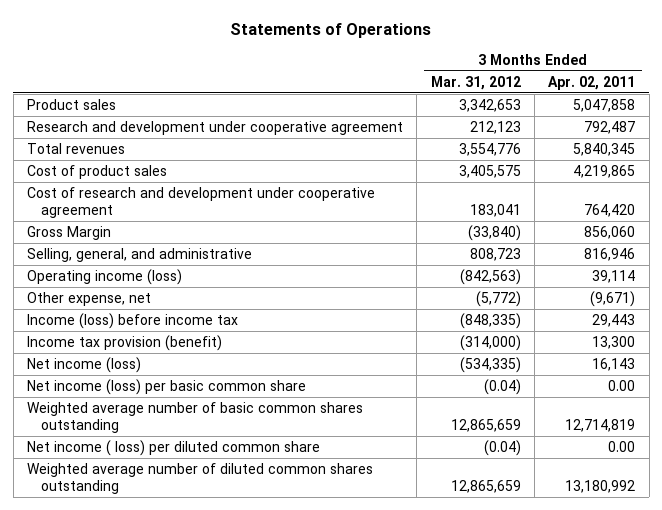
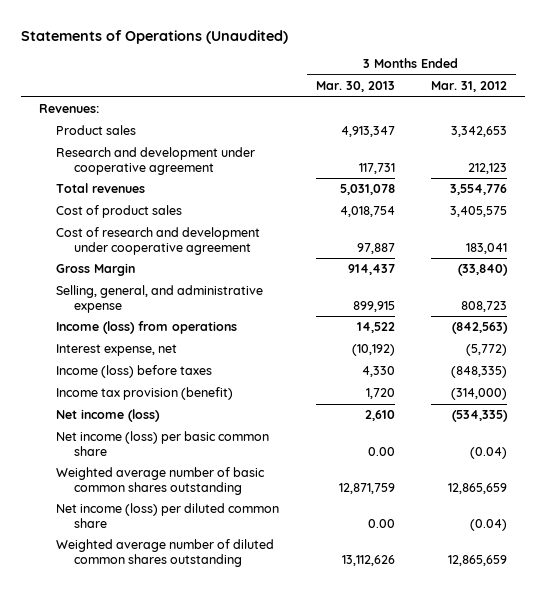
[230,22,432,38] Statements of Operations -> [21,29,289,44] Statements of Operations (Unaudited)
[548,75,636,90] Apr. 02, 2011 -> none
none -> [315,81,395,93] Mar. 30, 2013
none -> [39,104,100,114] Revenues:
[27,247,253,262] Selling, general, and administrative -> [56,285,264,313] Selling, general, and administrative expense
[27,268,183,285] Operating income (loss) -> [56,321,238,335] Income (loss) from operations
[27,291,152,306] Other expense, net -> [56,344,178,357] Interest expense, net
[27,312,239,329] Income (loss) before income tax -> [56,365,213,379] Income (loss) before taxes
[27,439,321,456] Net income ( loss) per diluted common share -> [56,503,280,528] Net income (loss) per diluted common share

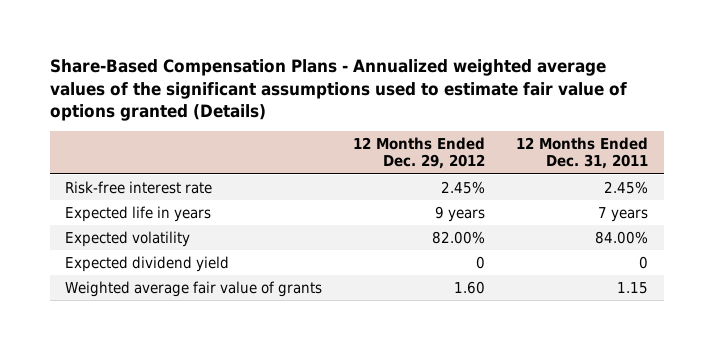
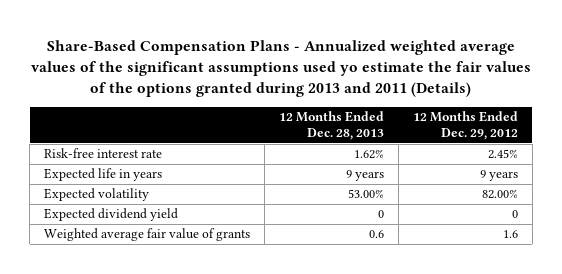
[50,59,628,122] Share-Based Compensation Plans - Annualized weighted average values of the significant assumptions used to estimate fair value of options granted (Details) -> [31,39,532,98] Share-Based Compensation Plans - Annualized weighted average values of the significant assumptions used yo estimate the fair values of the options granted during 2013 and 2011 (Details)
[516,137,649,170] 12 Months Ended Dec. 31, 2011 -> none
none -> [279,111,385,141] 12 Months Ended Dec. 28, 2013
[454,280,486,294] 1.60 -> [503,230,519,239] 1.6

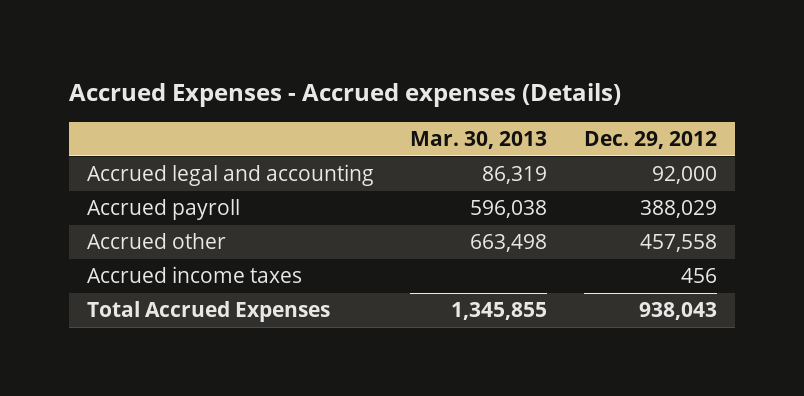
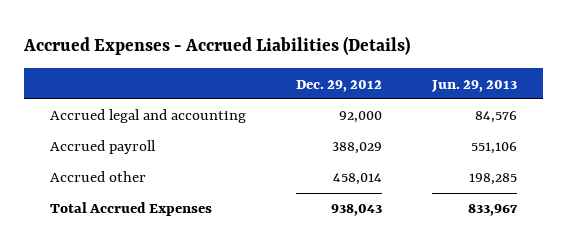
[68,83,621,108] Accrued Expenses - Accrued expenses (Details) -> [23,36,411,56] Accrued Expenses - Accrued Liabilities (Details)
[410,131,548,150] Mar. 30, 2013 -> none
none -> [431,79,518,92] Jun. 29, 2013
[86,266,302,284] Accrued income taxes -> none
[639,234,717,253] 457,558 -> [333,173,383,186] 458,014

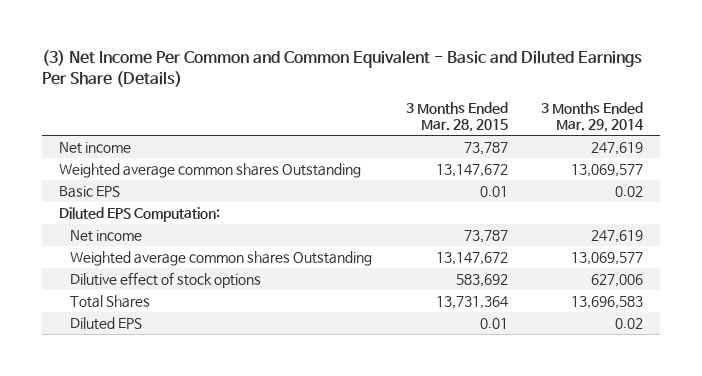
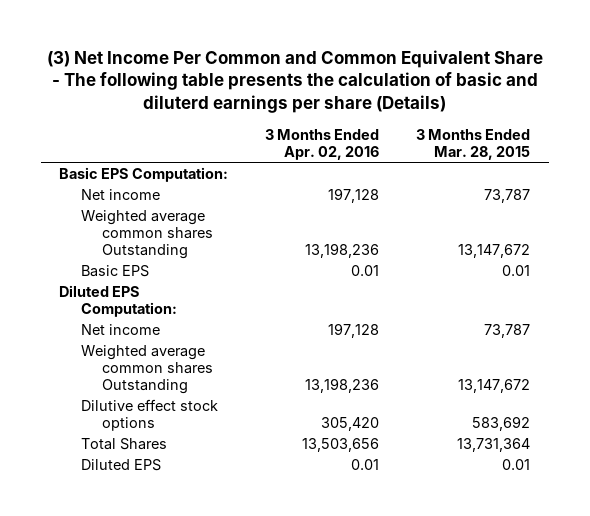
[42,49,643,87] (3) Net Income Per Common and Common Equivalent - Basic and Diluted Earnings Per Share (Details) -> [46,49,543,114] (3) Net Income Per Common and Common Equivalent Share - The following table presents the calculation of basic and diluterd earnings per share (Details)
[541,101,645,132] 3 Months Ended Mar. 29, 2014 -> none
none -> [265,128,380,160] 3 Months Ended Apr. 02, 2016
none -> [59,166,229,182] Basic EPS Computation:
[70,272,262,289] Dilutive effect of stock options -> [80,398,218,432] Dilutive effect stock options

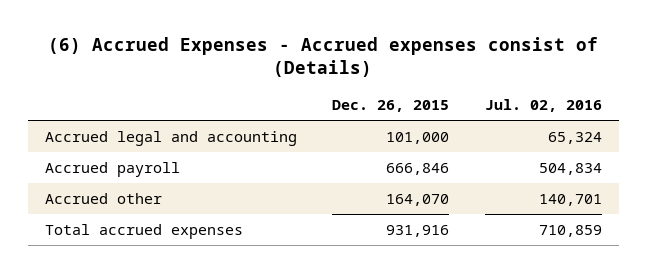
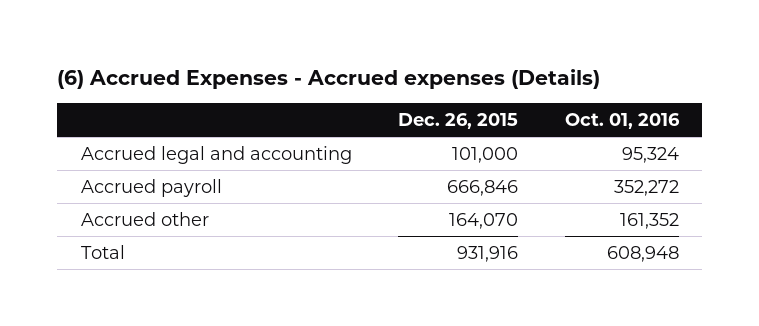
[48,36,599,78] (6) Accrued Expenses - Accrued expenses consist of (Details) -> [57,69,601,90] (6) Accrued Expenses - Accrued expenses (Details)
[484,99,602,113] Jul. 02, 2016 -> none
none -> [564,112,680,129] Oct. 01, 2016
[45,223,244,239] Total accrued expenses -> [80,244,125,259] Total

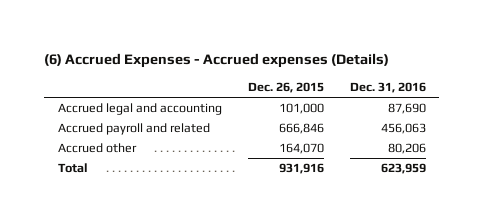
[564,112,680,129] Oct. 01, 2016 -> none
none -> [350,82,427,94] Dec. 31, 2016
[80,178,222,197] Accrued payroll -> [57,123,210,136] Accrued payroll and related

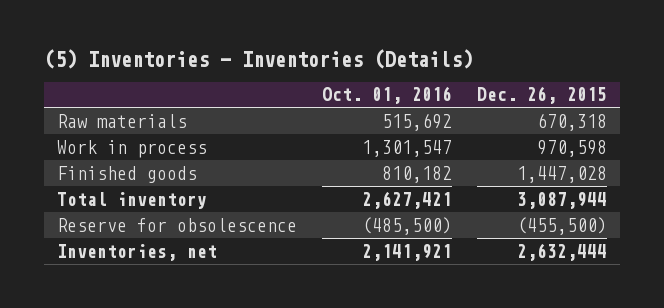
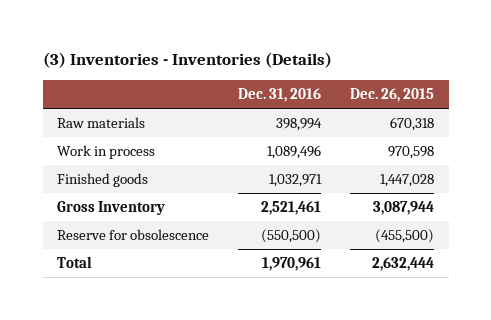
[44,48,474,69] (5) Inventories - Inventories (Details) -> [42,52,332,69] (3) Inventories - Inventories (Details)
[322,86,453,105] Oct. 01, 2016 -> none
none -> [238,88,322,103] Dec. 31, 2016
[56,191,207,209] Total inventory -> [57,201,166,216] Gross Inventory
[56,243,217,261] Inventories, net -> [57,256,93,269] Total

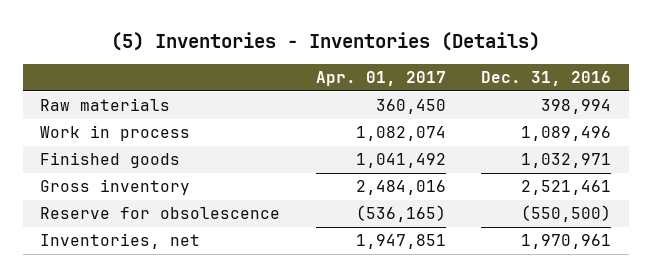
[42,52,332,69] (3) Inventories - Inventories (Details) -> [110,31,540,51] (5) Inventories - Inventories (Details)
[350,88,435,103] Dec. 26, 2015 -> none
none -> [315,71,446,87] Apr. 01, 2017
[57,201,166,216] Gross Inventory -> [40,179,191,196] Gross inventory
[57,256,93,269] Total -> [40,233,201,250] Inventories, net

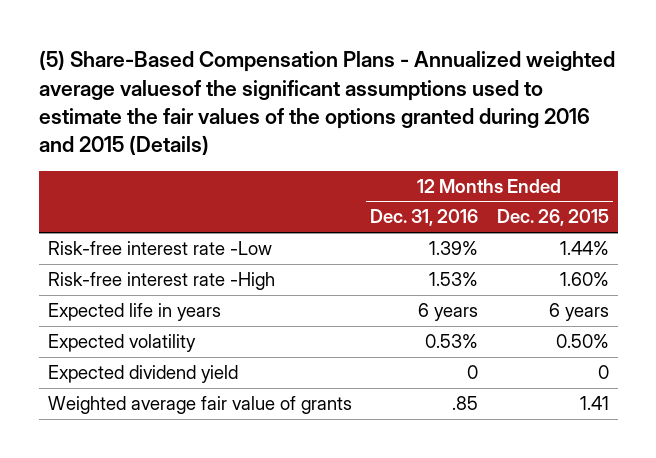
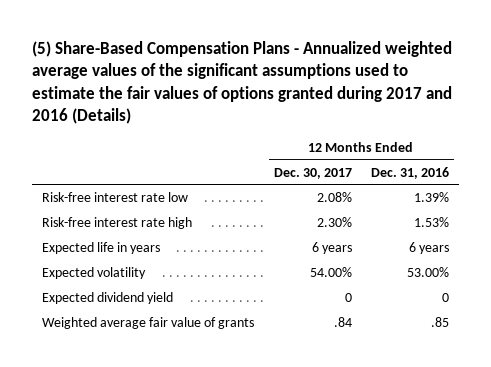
[38,50,615,156] (5) Share-Based Compensation Plans - Annualized weighted average valuesof the significant assumptions used to estimate the fair values of the options granted during 2016 and 2015 (Details) -> [32,41,453,124] (5) Share-Based Compensation Plans - Annualized weighted average values of the significant assumptions used to estimate the fair values of options granted during 2017 and 2016 (Details)
[496,209,609,227] Dec. 26, 2015 -> none
none -> [273,167,352,179] Dec. 30, 2017
[47,241,272,256] Risk-free interest rate -Low -> [42,192,189,203] Risk-free interest rate low
[47,272,275,291] Risk-free interest rate -High -> [42,217,193,230] Risk-free interest rate high
[425,334,479,349] 0.53% -> [407,267,450,278] 53.00%

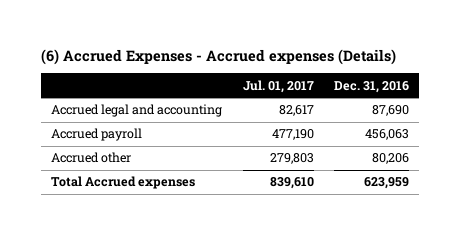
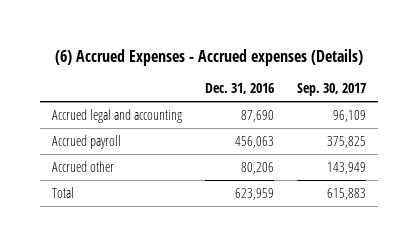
[242,79,314,93] Jul. 01, 2017 -> none
none -> [297,82,367,96] Sep. 30, 2017
[51,176,196,190] Total Accrued expenses -> [51,186,74,198] Total

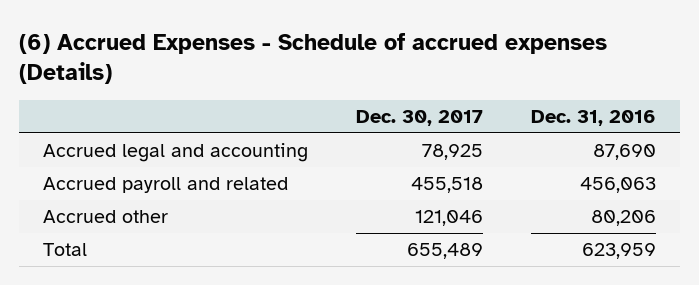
[55,48,364,66] (6) Accrued Expenses - Accrued expenses (Details) -> [19,32,608,85] (6) Accrued Expenses - Schedule of accrued expenses (Details)
[297,82,367,96] Sep. 30, 2017 -> none
none -> [356,109,484,126] Dec. 30, 2017
[51,134,121,149] Accrued payroll -> [43,177,289,194] Accrued payroll and related

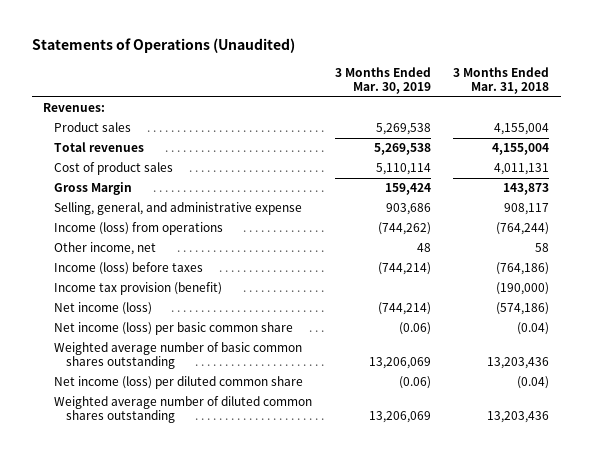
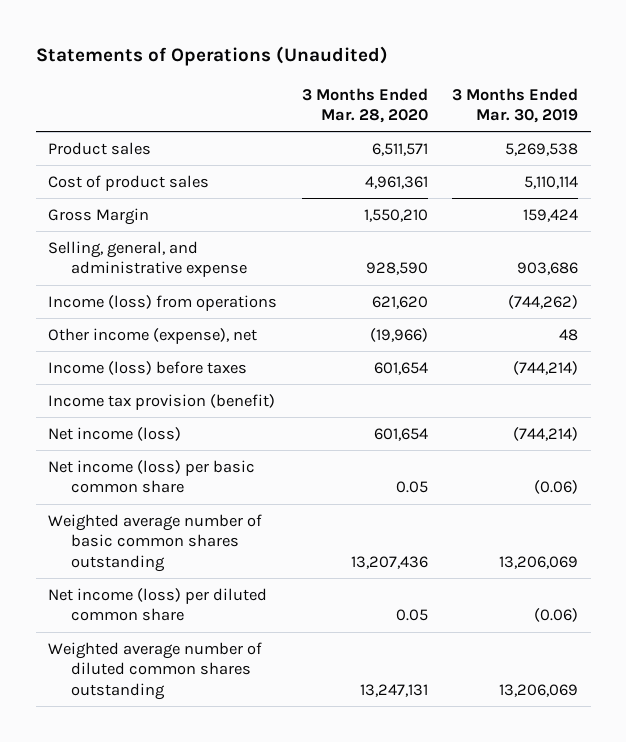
[453,66,550,94] 3 Months Ended Mar. 31, 2018 -> none
none -> [301,87,428,124] 3 Months Ended Mar. 28, 2020
[42,103,105,113] Revenues: -> none
[54,142,145,153] Total revenues -> none
[54,242,157,256] Other income, net -> [47,327,257,344] Other income (expense), net

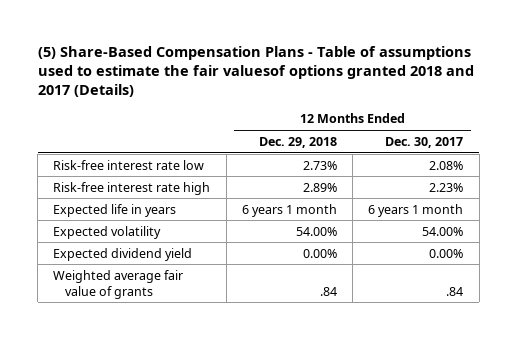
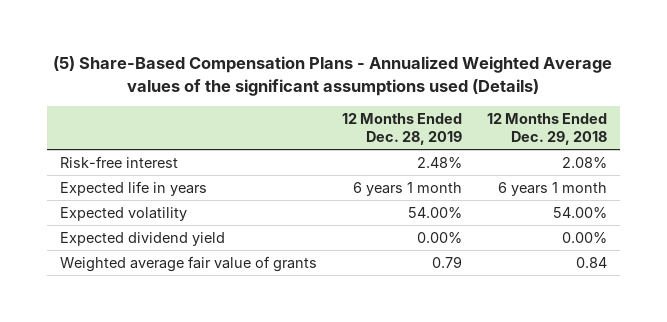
[37,45,474,98] (5) Share-Based Compensation Plans - Table of assumptions used to estimate the fair valuesof options granted 2018 and 2017 (Details) -> [53,56,613,96] (5) Share-Based Compensation Plans - Annualized Weighted Average values of the significant assumptions used (Details)
[385,136,464,148] Dec. 30, 2017 -> none
none -> [341,112,462,145] 12 Months Ended Dec. 28, 2019
[53,181,211,195] Risk-free interest rate high -> none
[53,159,205,170] Risk-free interest rate low -> [59,155,178,168] Risk-free interest
[302,160,337,170] 2.73% -> [562,156,608,168] 2.08%
[319,286,337,296] .84 -> [576,256,608,268] 0.84

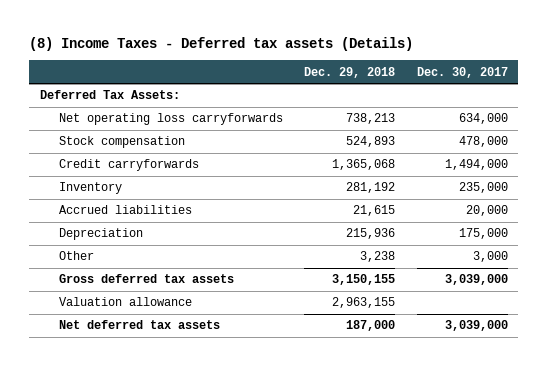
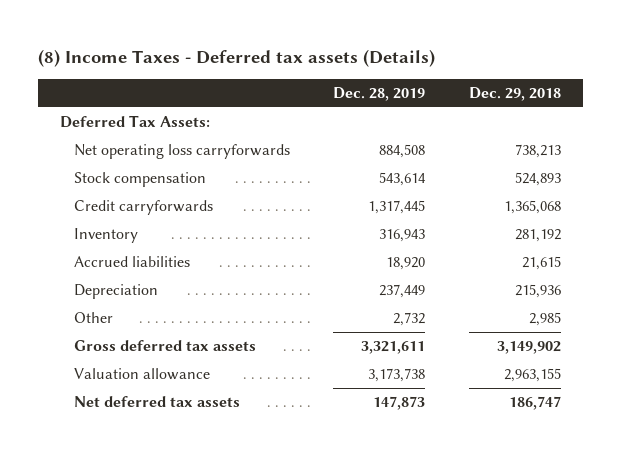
[416,66,508,78] Dec. 30, 2017 -> none
none -> [333,86,426,101] Dec. 28, 2019
[360,251,396,263] 3,238 -> [528,312,561,327] 2,985
[332,274,396,286] 3,150,155 -> [496,341,561,355] 3,149,902
[346,320,396,332] 187,000 -> [508,396,561,411] 186,747

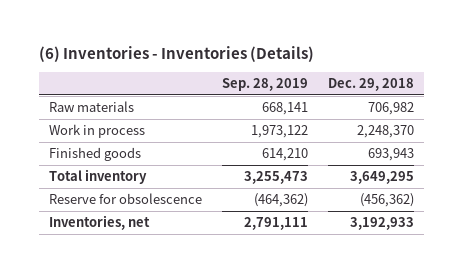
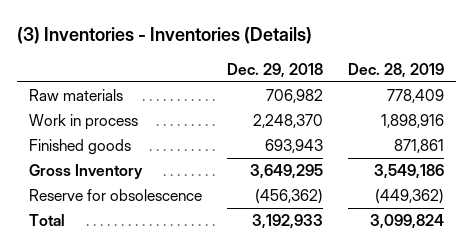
[39,46,315,63] (6) Inventories - Inventories (Details) -> [16,26,312,44] (3) Inventories - Inventories (Details)
[222,78,309,92] Sep. 28, 2019 -> none
none -> [348,62,445,78] Dec. 28, 2019
[49,169,148,185] Total inventory -> [29,164,144,180] Gross Inventory
[49,215,151,231] Inventories, net -> [29,214,66,227] Total

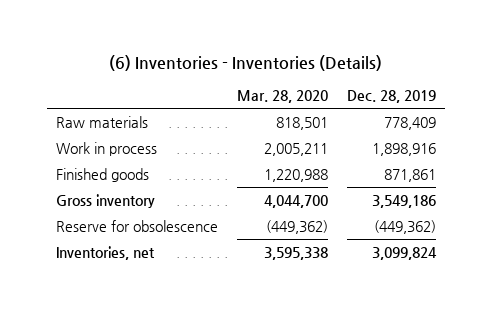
[16,26,312,44] (3) Inventories - Inventories (Details) -> [109,55,383,72] (6) Inventories - Inventories (Details)
[227,62,324,78] Dec. 29, 2018 -> none
none -> [237,90,329,104] Mar. 28, 2020
[29,164,144,180] Gross Inventory -> [56,193,156,208] Gross inventory
[29,214,66,227] Total -> [56,245,156,260] Inventories, net

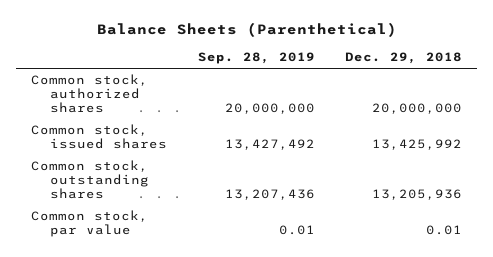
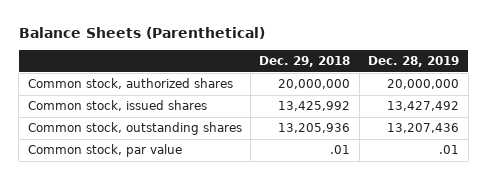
[197,52,315,65] Sep. 28, 2019 -> none
none -> [368,56,460,68] Dec. 28, 2019
[426,224,463,235] 0.01 -> [330,145,351,155] .01

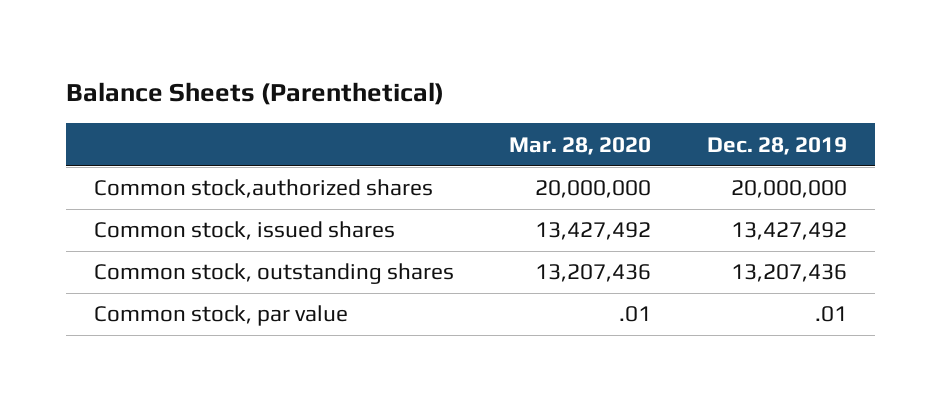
[259,56,351,68] Dec. 29, 2018 -> none
none -> [509,136,652,155] Mar. 28, 2020
[27,78,233,90] Common stock, authorized shares -> [93,179,433,199] Common stock,authorized shares

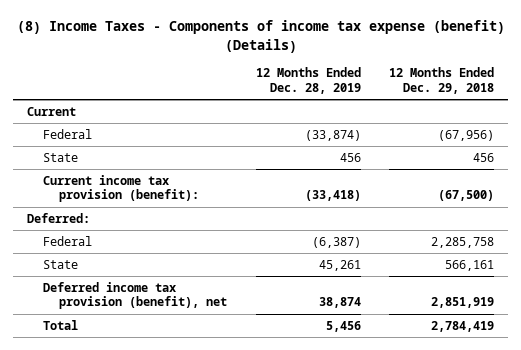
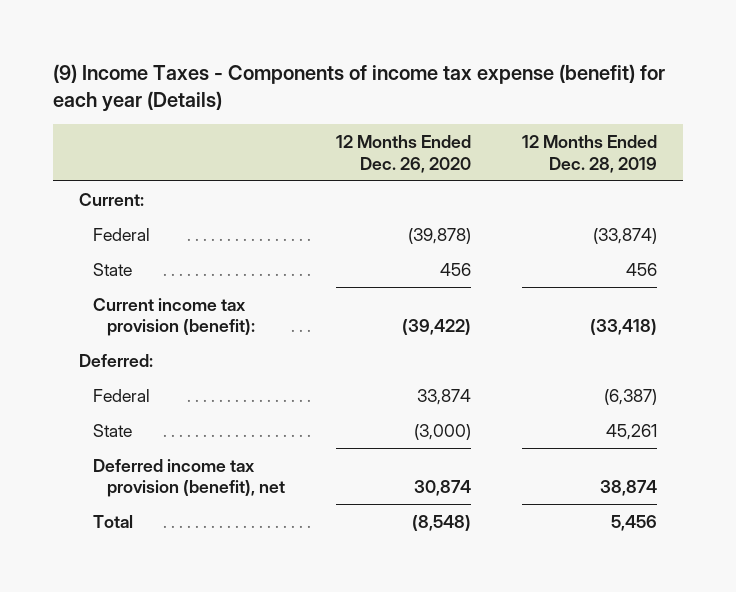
[16,20,505,53] (8) Income Taxes - Components of income tax expense (benefit) (Details) -> [53,63,666,112] (9) Income Taxes - Components of income tax expense (benefit) for each year (Details)
[388,67,494,95] 12 Months Ended Dec. 29, 2018 -> none
none -> [336,135,472,173] 12 Months Ended Dec. 26, 2020
[27,106,77,116] Current -> [78,192,144,206] Current:

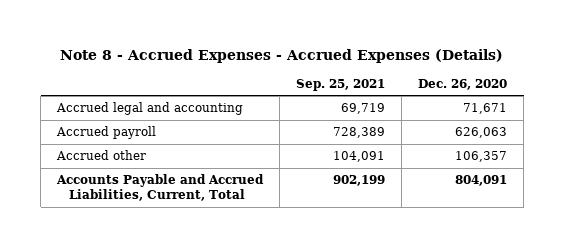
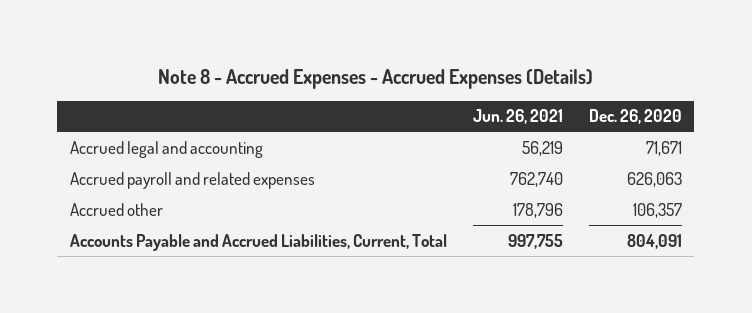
[296,79,386,92] Sep. 25, 2021 -> none
none -> [472,109,563,125] Jun. 26, 2021
[56,126,157,140] Accrued payroll -> [70,171,316,189] Accrued payroll and related expenses

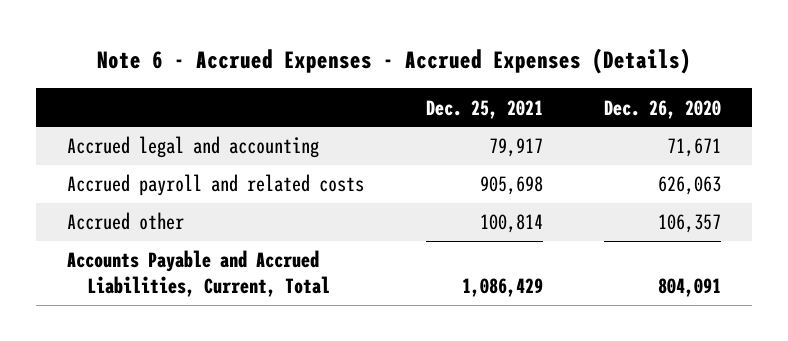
[157,68,593,89] Note 8 - Accrued Expenses - Accrued Expenses (Details) -> [97,47,692,74] Note 6 - Accrued Expenses - Accrued Expenses (Details)
[472,109,563,125] Jun. 26, 2021 -> none
none -> [425,99,543,119] Dec. 25, 2021
[70,171,316,189] Accrued payroll and related expenses -> [66,174,364,197] Accrued payroll and related costs

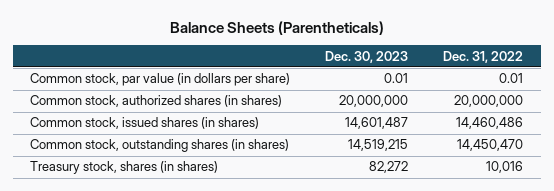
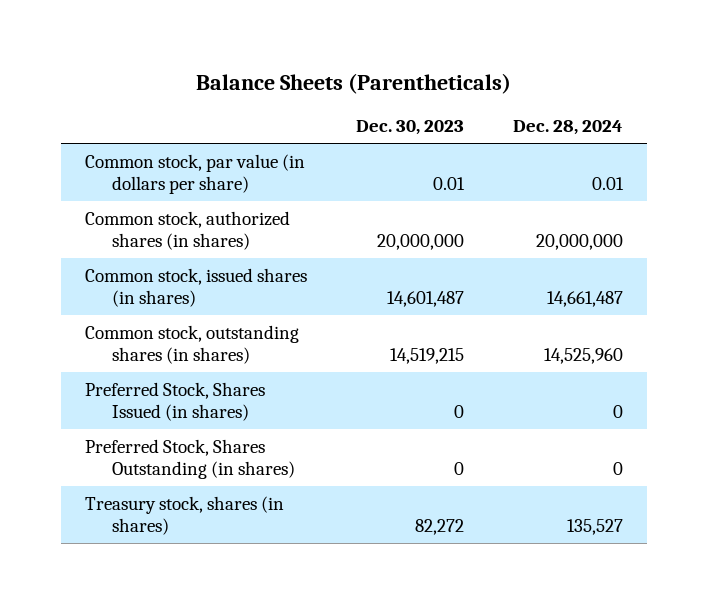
[443,50,524,63] Dec. 31, 2022 -> none
none -> [512,120,623,136] Dec. 28, 2024
none -> [85,381,266,422] Preferred Stock, Shares Issued (in shares)
none -> [85,438,295,480] Preferred Stock, Shares Outstanding (in shares)

